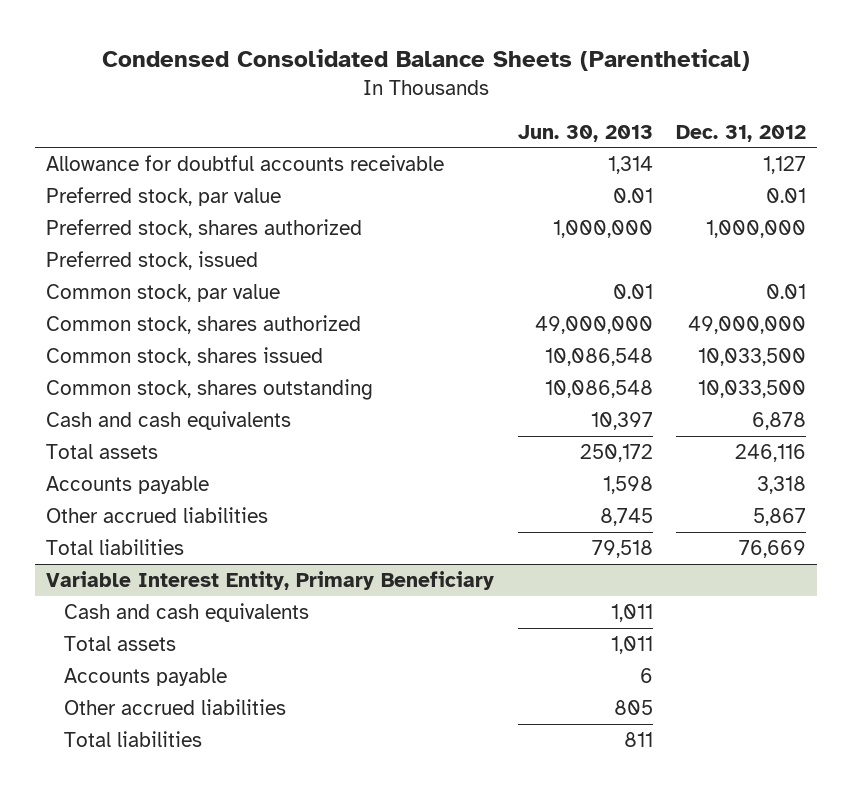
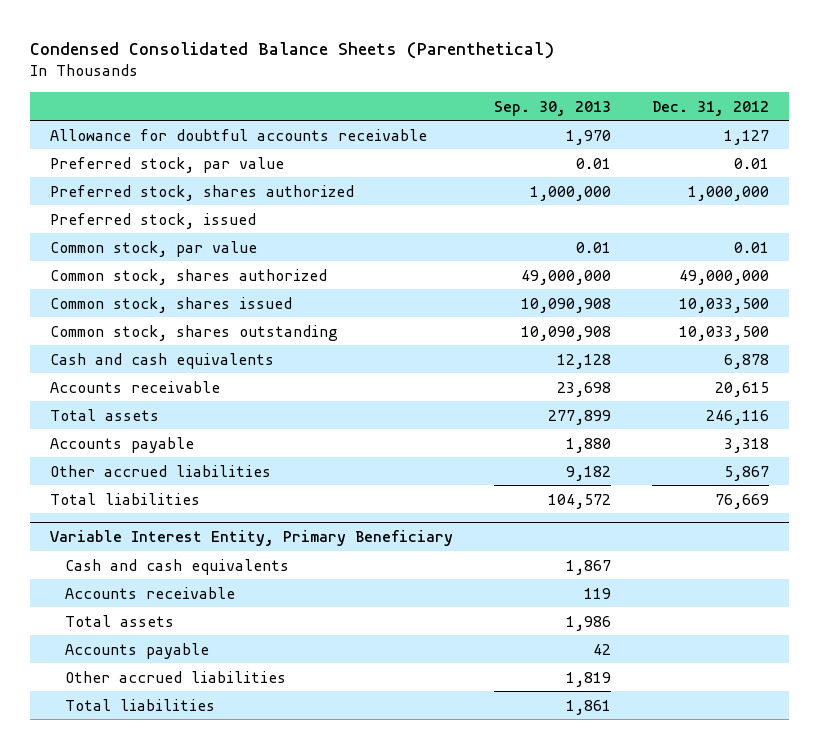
[517,124,653,142] Jun. 30, 2013 -> none
none -> [494,100,612,116] Sep. 30, 2013
none -> [50,380,221,393] Accounts receivable
none -> [65,586,236,599] Accounts receivable

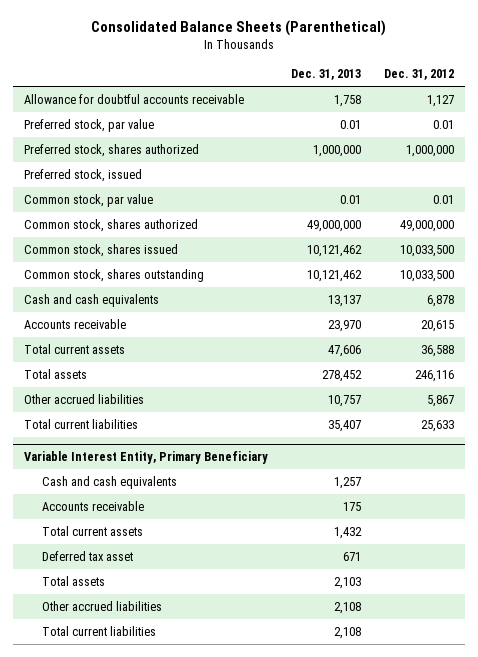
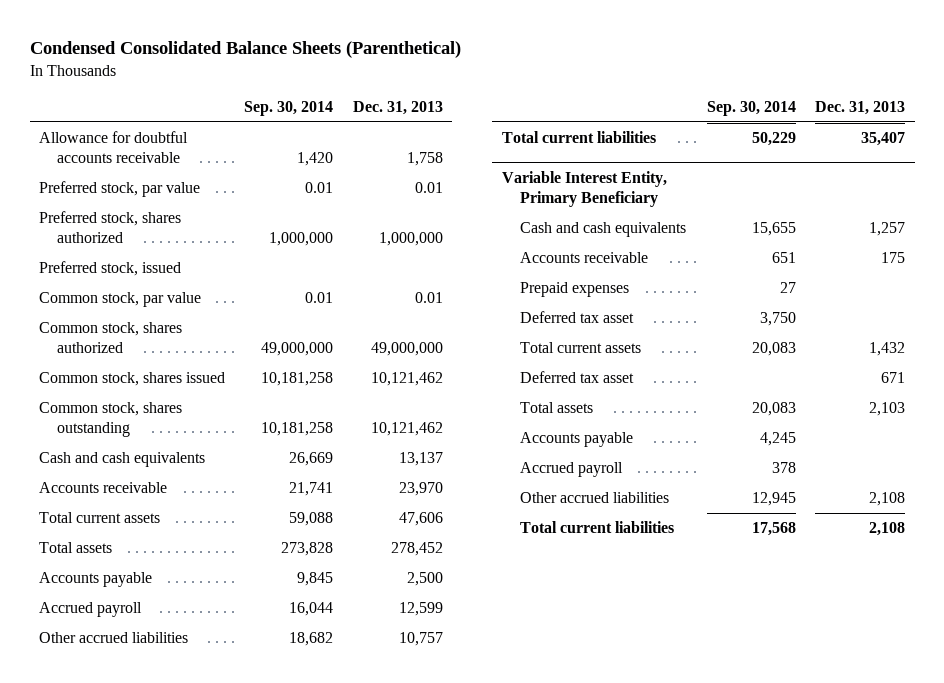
[91,20,387,37] Consolidated Balance Sheets (Parenthetical) -> [29,41,461,59] Condensed Consolidated Balance Sheets (Parenthetical)
[384,69,455,81] Dec. 31, 2012 -> none
none -> [244,101,334,117] Sep. 30, 2014
none -> [39,572,153,588] Accounts payable
none -> [39,602,143,618] Accrued payroll
none -> [519,282,629,298] Prepaid expenses
none -> [519,311,634,324] Deferred tax asset
none -> [519,432,633,448] Accounts payable
none -> [519,462,623,478] Accrued payroll

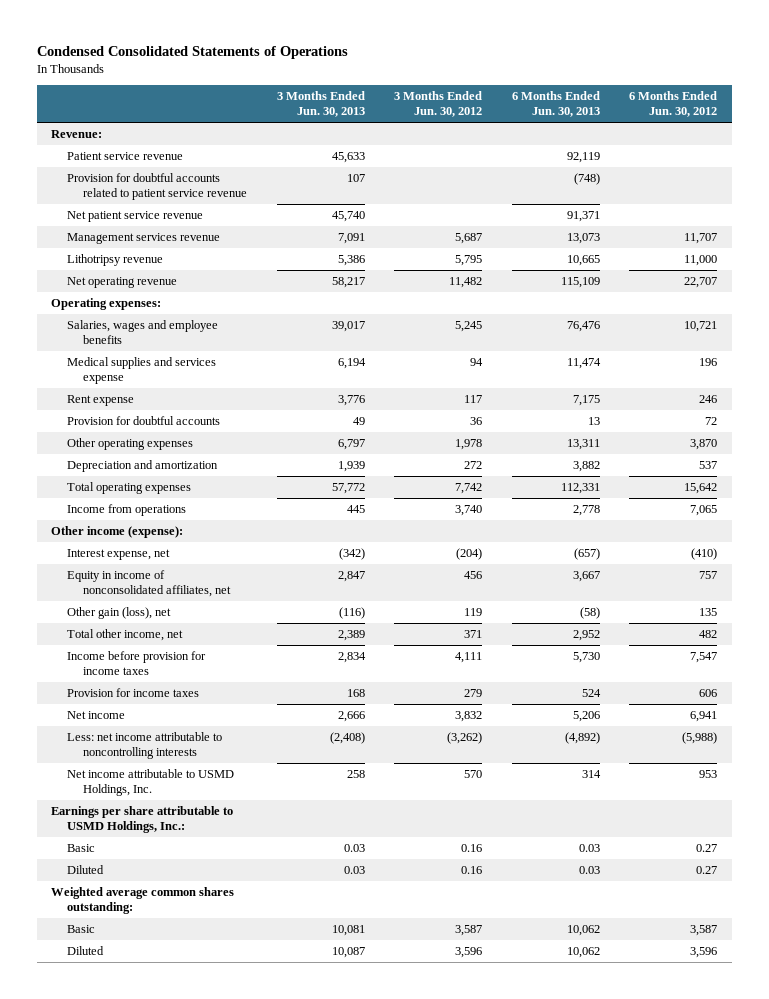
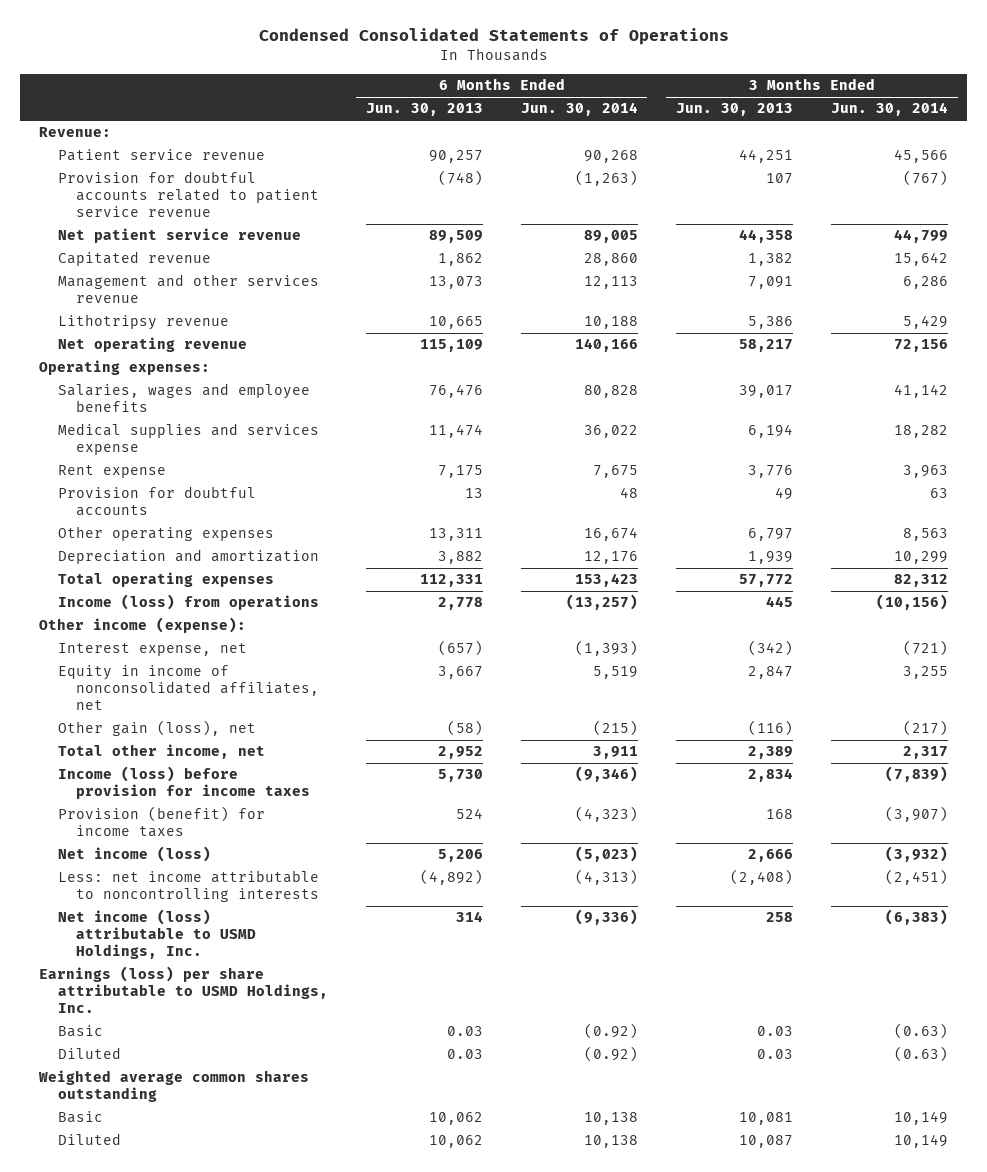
[394,90,483,118] 3 Months Ended Jun. 30, 2012 -> none
[629,90,718,118] 6 Months Ended Jun. 30, 2012 -> none
none -> [520,102,638,117] Jun. 30, 2014
none -> [830,102,948,117] Jun. 30, 2014
[331,151,365,163] 45,633 -> [738,149,793,164] 44,251
[566,151,600,163] 92,119 -> [428,150,483,164] 90,257
[331,210,365,222] 45,740 -> [738,229,793,244] 44,358
[566,210,600,222] 91,371 -> [428,230,483,244] 89,509
none -> [57,251,211,267] Capitated revenue
[67,232,221,244] Management services revenue -> [57,274,319,304] Management and other services revenue
[67,503,187,516] Income from operations -> [57,594,319,611] Income (loss) from operations
[67,650,207,676] Income before provision for income taxes -> [57,766,310,800] Income (loss) before provision for income taxes
[67,687,200,697] Provision for income taxes -> [57,806,265,838] Provision (benefit) for income taxes
[67,710,126,719] Net income -> [57,846,211,863] Net income (loss)
[67,768,235,797] Net income attributable to USMD Holdings, Inc. -> [57,909,256,959] Net income (loss) attributable to USMD Holdings, Inc.
[51,805,234,834] Earnings per share attributable to USMD Holdings, Inc.: -> [39,966,328,1013] Earnings (loss) per share attributable to USMD Holdings, Inc.
[51,886,235,915] Weighted average common shares outstanding: -> [38,1070,310,1103] Weighted average common shares outstanding

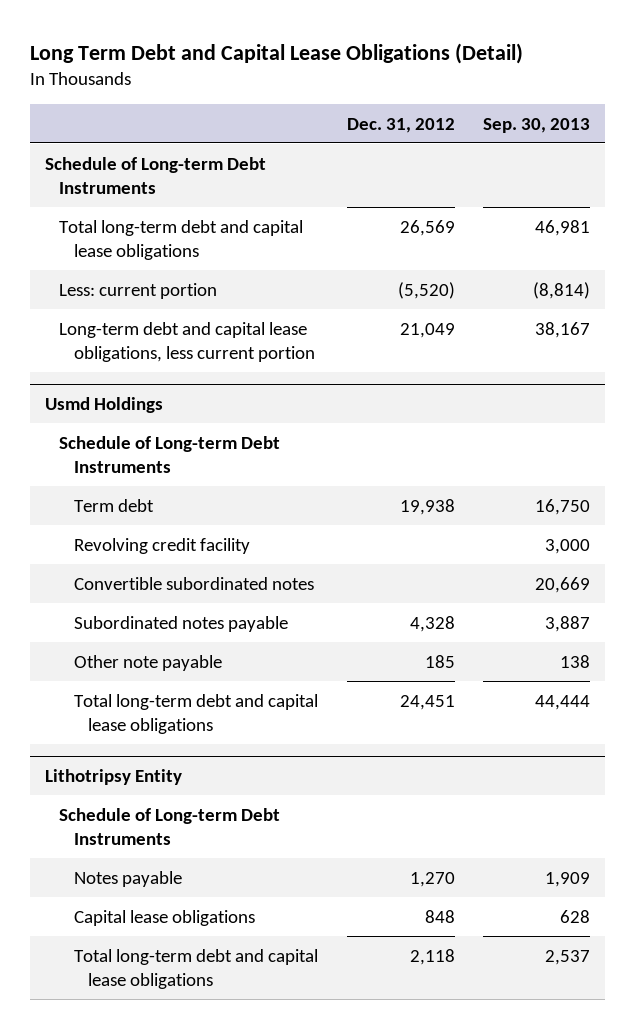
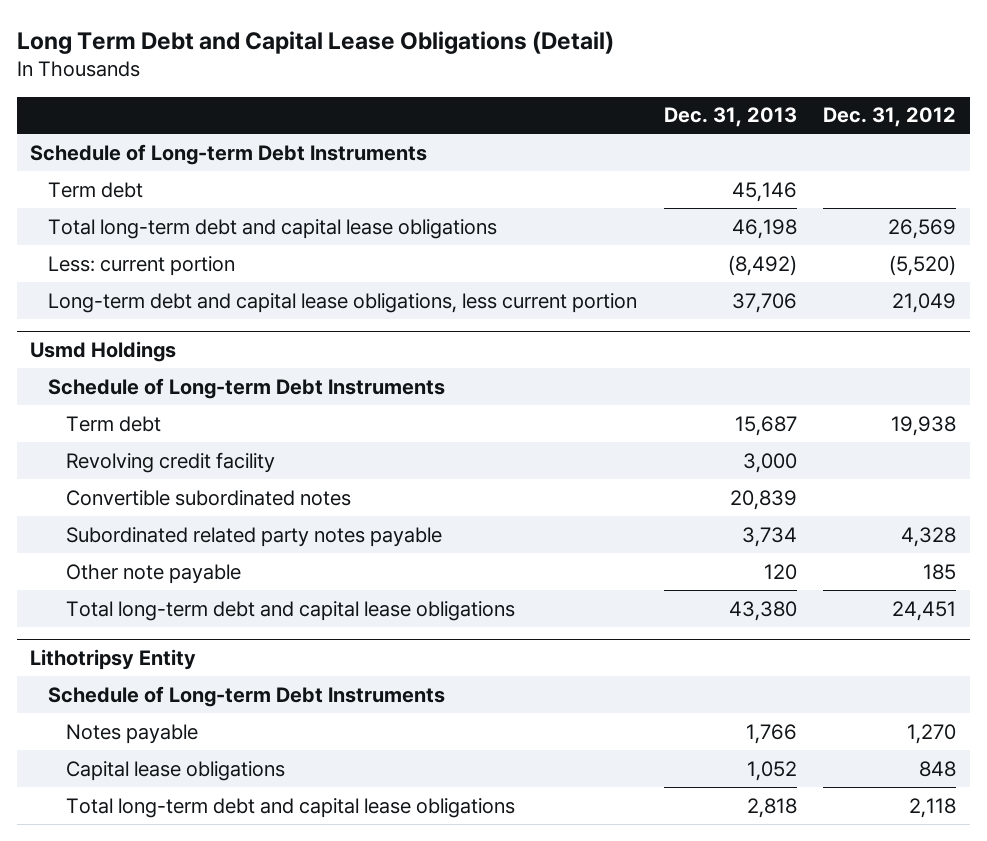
[483,117,591,133] Sep. 30, 2013 -> none
none -> [663,107,797,128] Dec. 31, 2013
none -> [47,181,143,198] Term debt
[73,615,288,632] Subordinated notes payable -> [65,526,442,547] Subordinated related party notes payable

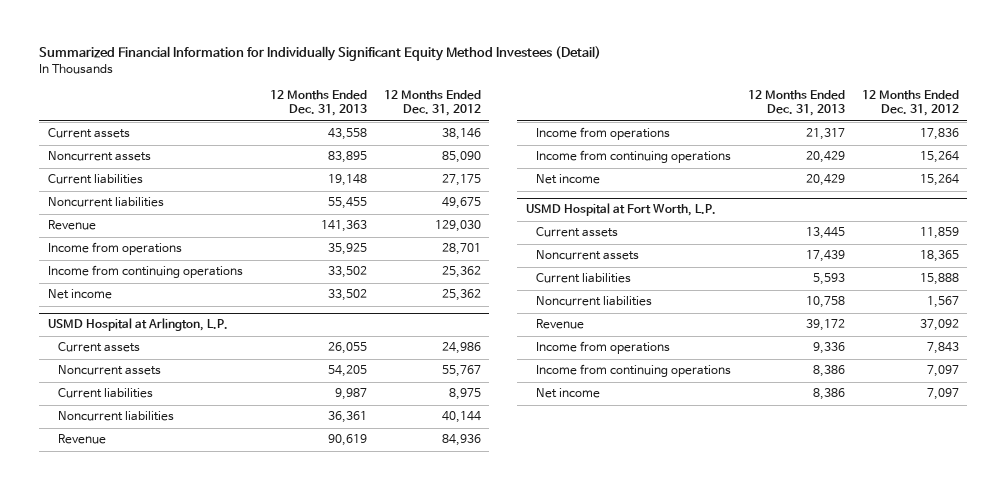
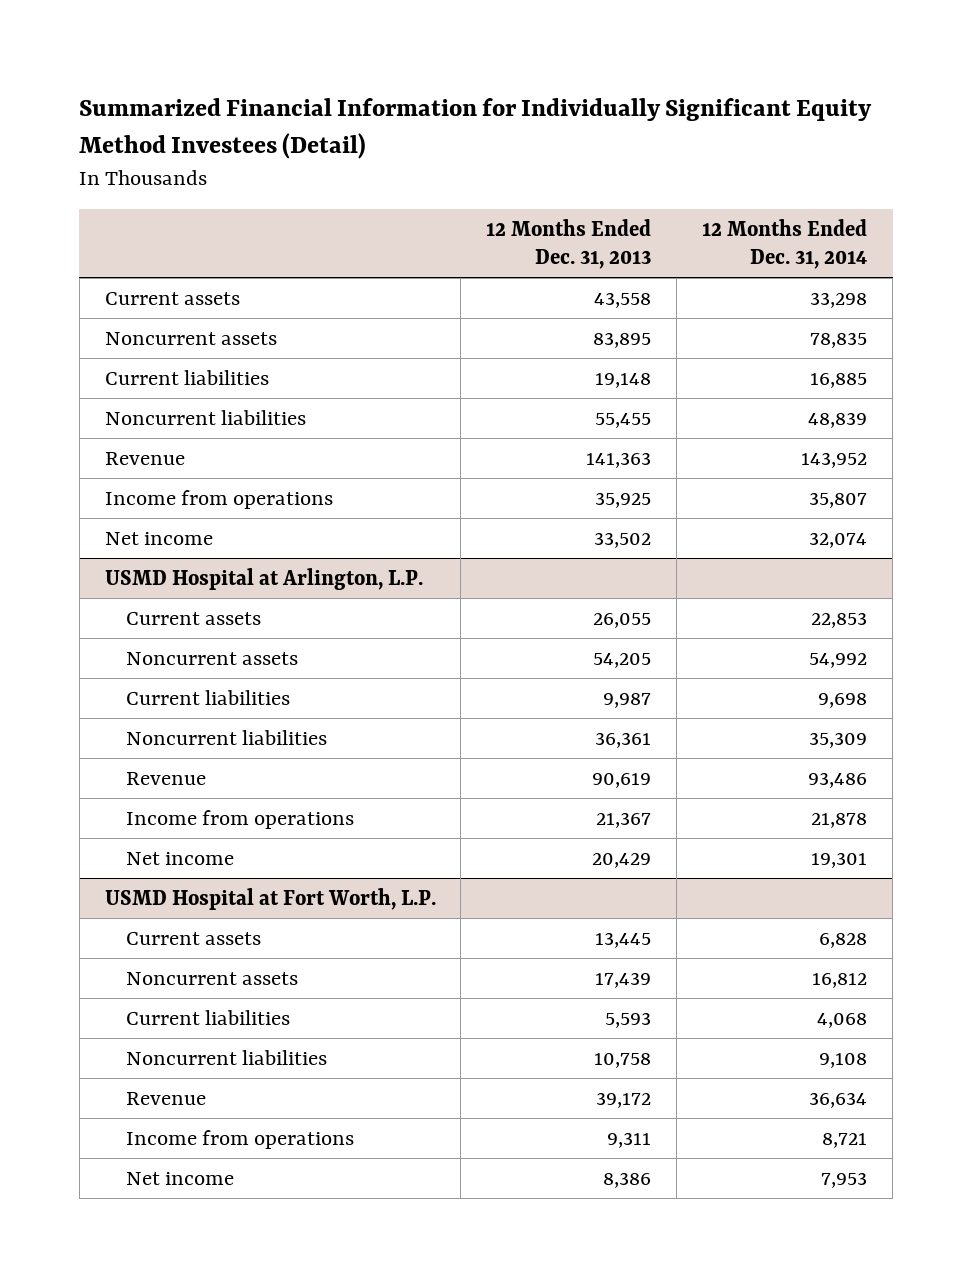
[383,90,481,117] 12 Months Ended Dec. 31, 2012 -> none
none -> [702,218,868,269] 12 Months Ended Dec. 31, 2014
[47,265,243,279] Income from continuing operations -> none
[536,150,732,164] Income from continuing operations -> none
[805,128,845,141] 21,317 -> [596,811,652,828] 21,367
[536,364,732,378] Income from continuing operations -> none
[812,342,845,355] 9,336 -> [607,1131,652,1148] 9,311

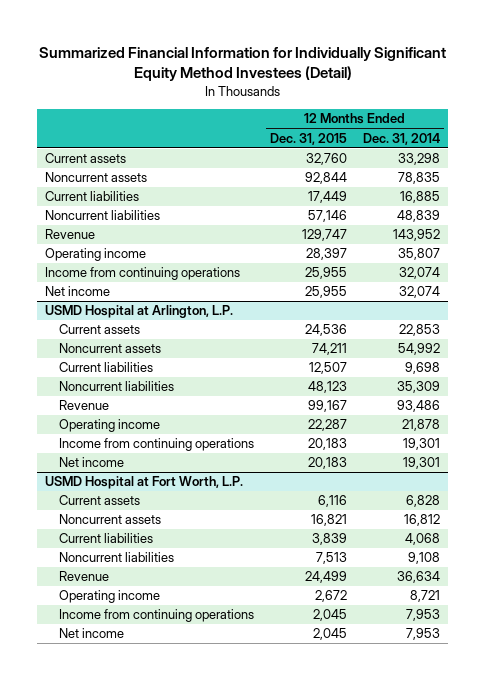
[486,218,652,269] 12 Months Ended Dec. 31, 2013 -> none
none -> [270,132,348,145] Dec. 31, 2015
none -> [45,248,147,262] Operating income
[104,489,333,509] Income from operations -> [45,267,241,281] Income from continuing operations
[809,491,868,508] 35,807 -> [399,267,441,280] 32,074
none -> [59,419,161,433] Operating income
[126,809,355,829] Income from operations -> [59,438,255,452] Income from continuing operations
[811,812,868,828] 21,878 -> [403,438,441,451] 19,301
none -> [59,590,161,604] Operating income
[126,1129,355,1149] Income from operations -> [59,609,255,623] Income from continuing operations
[822,1132,868,1148] 8,721 -> [406,609,441,622] 7,953

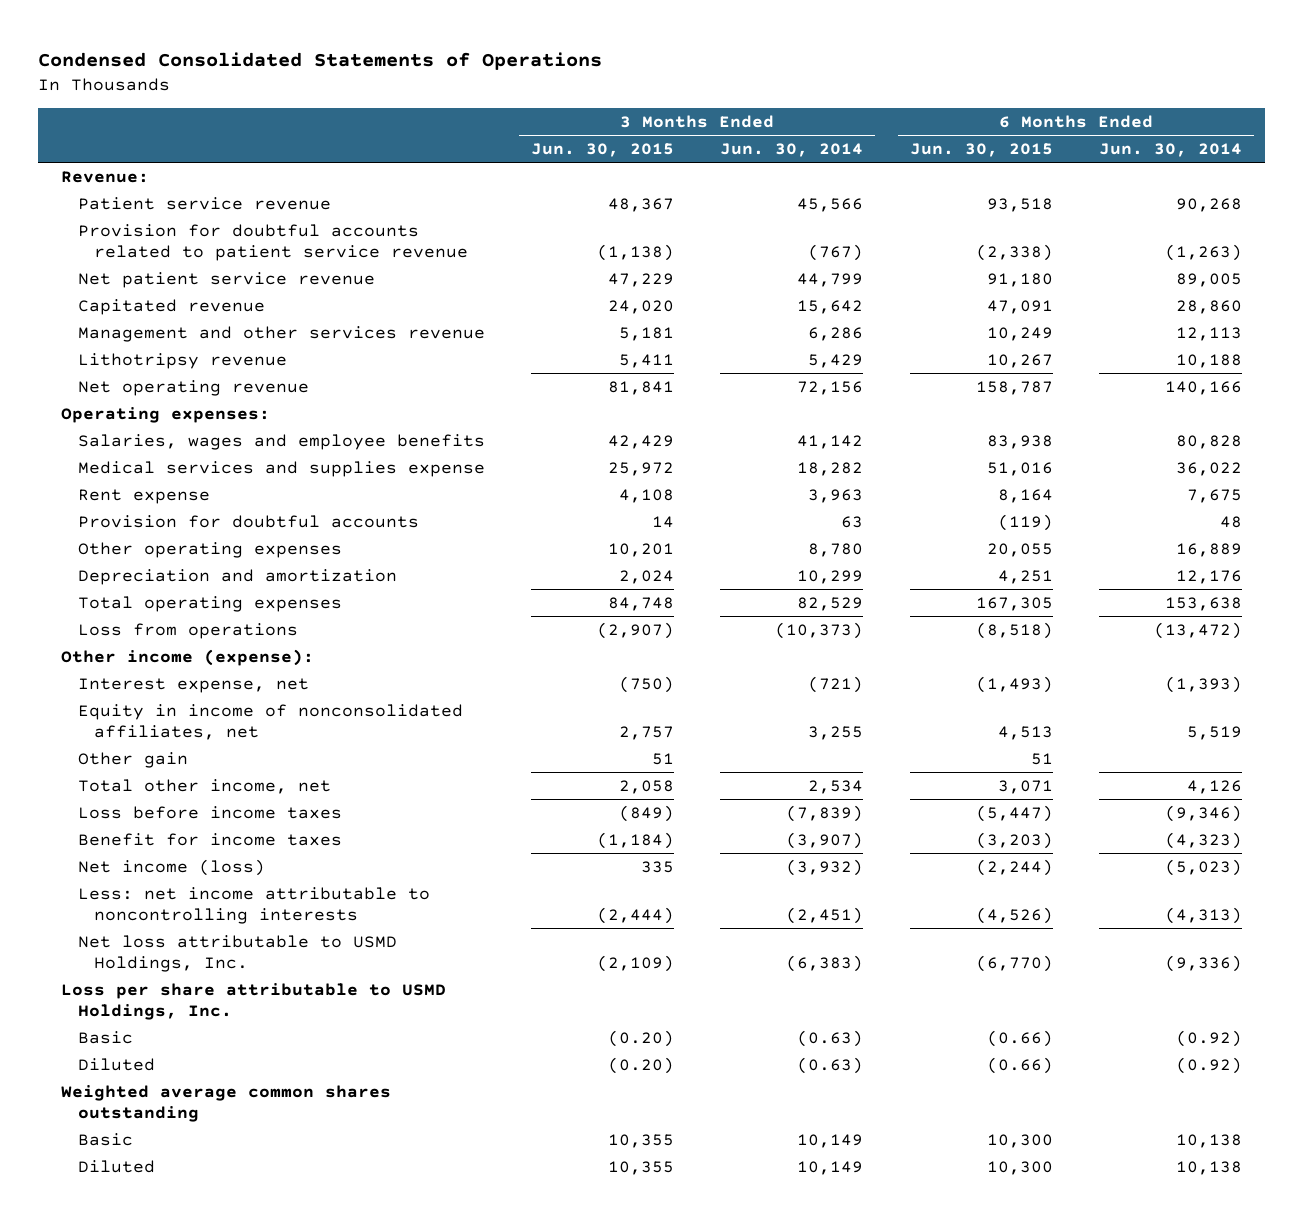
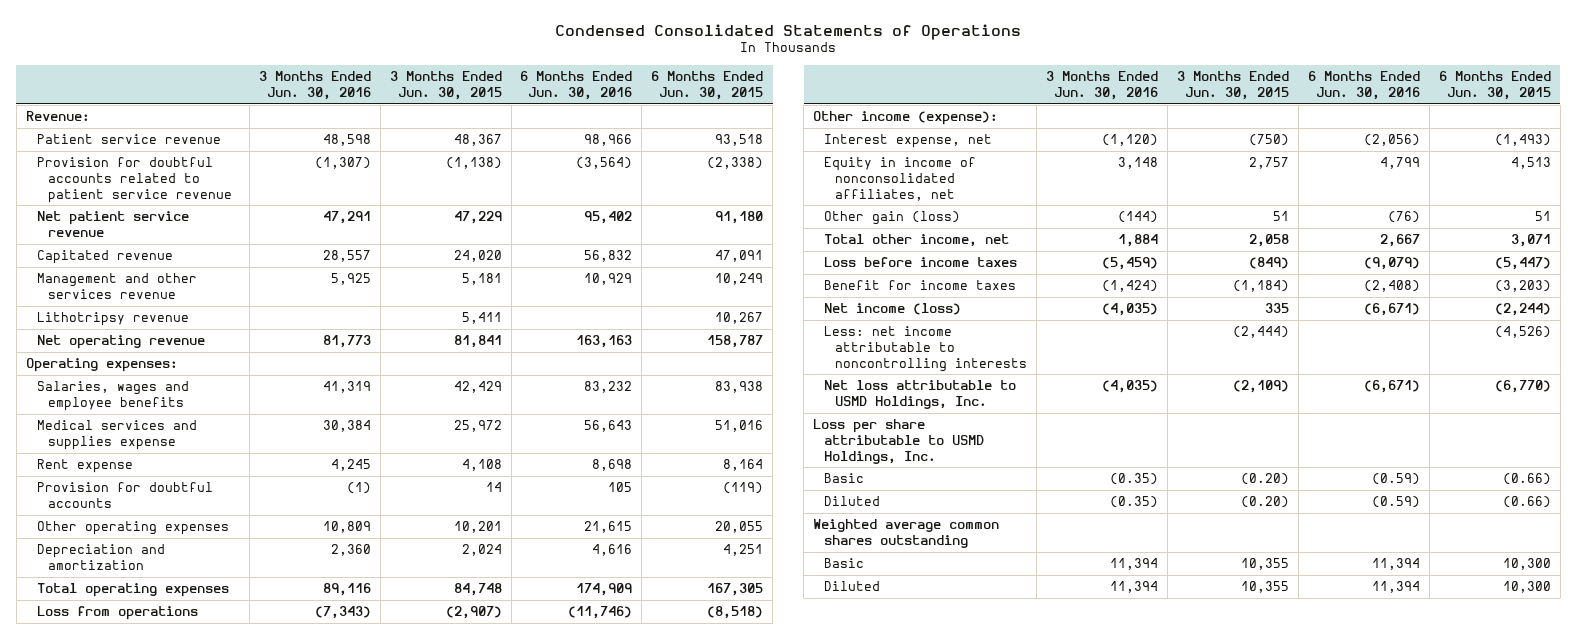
[720,143,864,158] Jun. 30, 2014 -> none
[1099,143,1243,158] Jun. 30, 2014 -> none
none -> [258,71,371,100] 3 Months Ended Jun. 30, 2016
none -> [520,71,633,100] 6 Months Ended Jun. 30, 2016
[77,751,188,768] Other gain -> [824,211,961,226] Other gain (loss)

